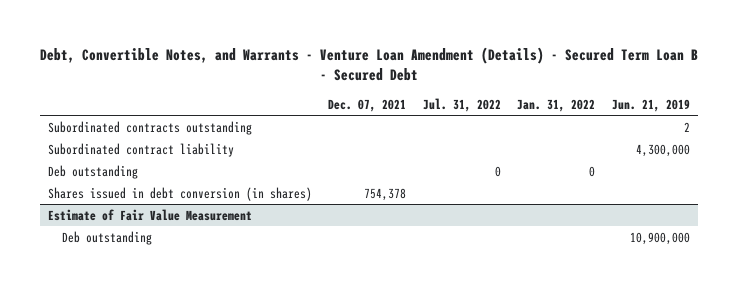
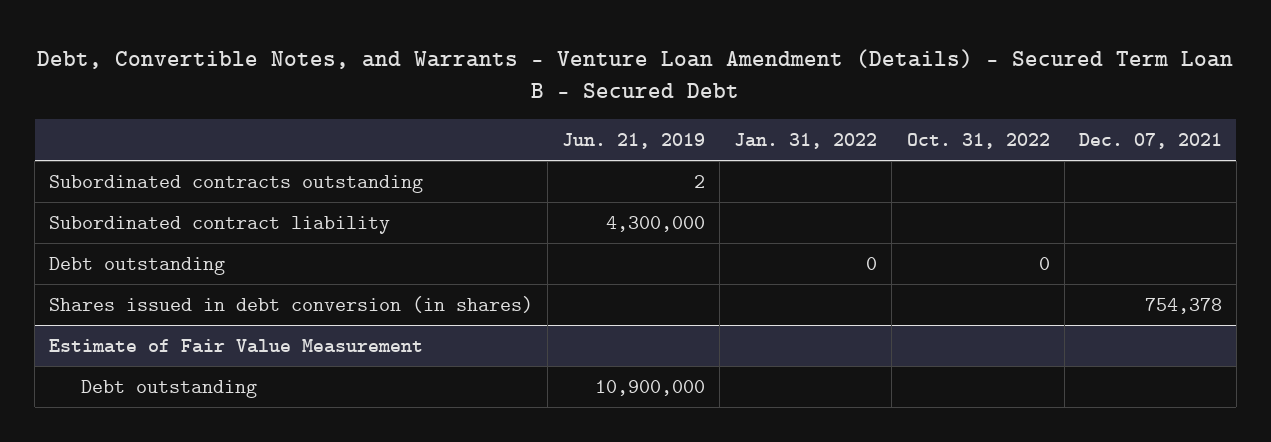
[422,97,501,112] Jul. 31, 2022 -> none
none -> [906,132,1050,149] Oct. 31, 2022
[48,164,139,179] Deb outstanding -> [49,256,226,275] Debt outstanding
[61,230,152,245] Deb outstanding -> [81,379,258,398] Debt outstanding

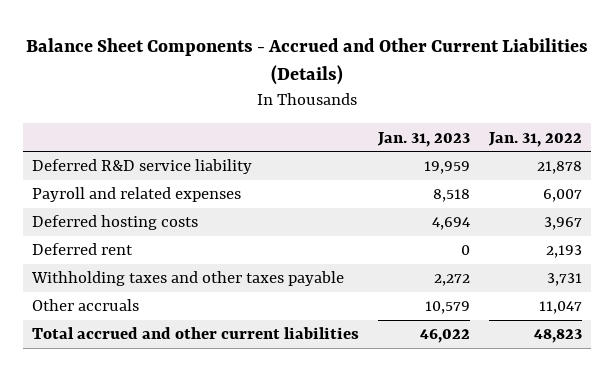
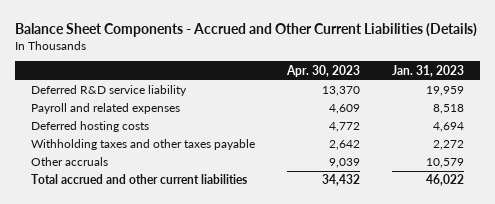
[487,131,582,147] Jan. 31, 2022 -> none
none -> [286,64,361,77] Apr. 30, 2023
[32,243,134,256] Deferred rent -> none

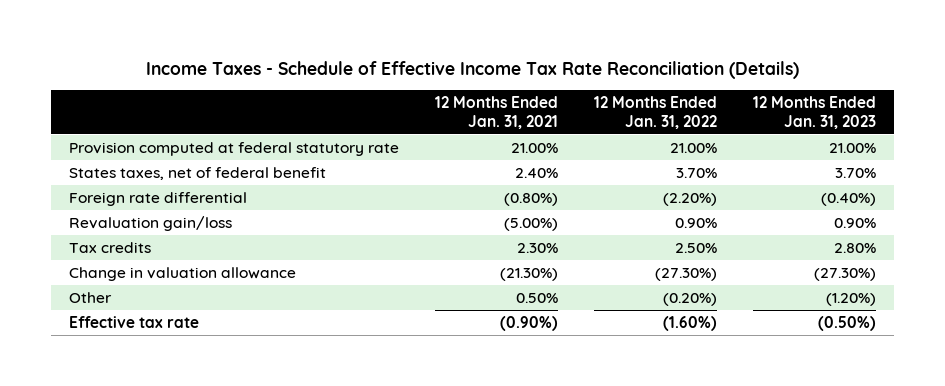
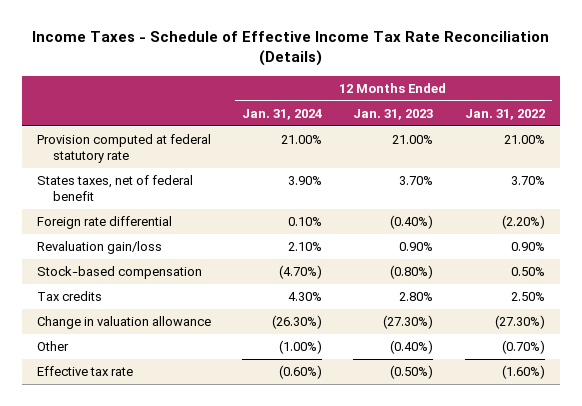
[435,96,559,129] 12 Months Ended Jan. 31, 2021 -> none
none -> [242,108,323,120] Jan. 31, 2024
none -> [37,266,203,280] Stock-based compensation
[663,293,718,307] (0.20%) -> [501,340,545,355] (0.70%)
[825,293,876,307] (1.20%) -> [390,340,434,355] (0.40%)

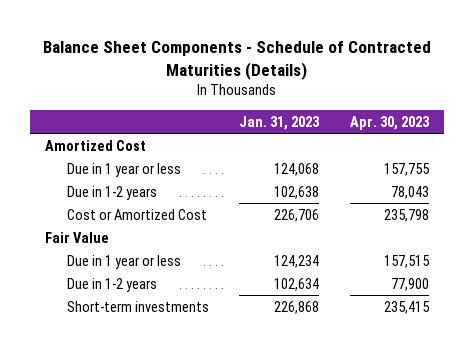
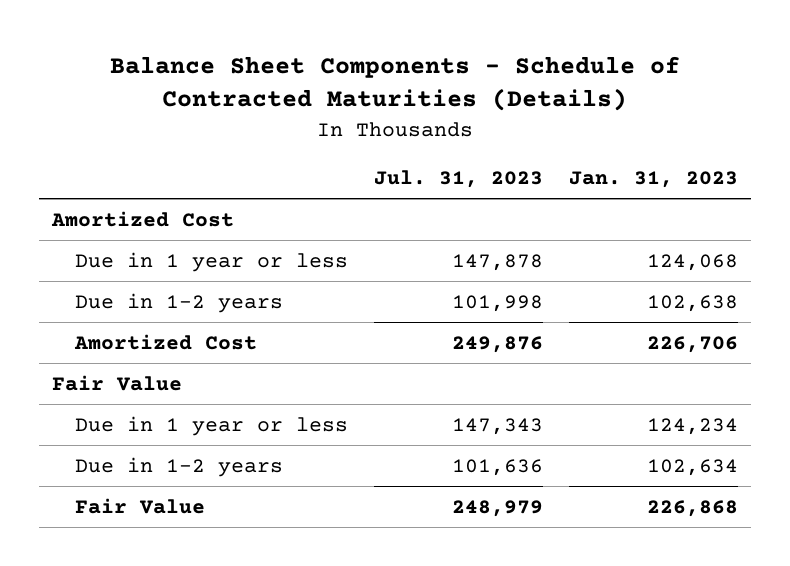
[349,115,430,130] Apr. 30, 2023 -> none
none -> [373,170,543,189] Jul. 31, 2023
[66,208,207,220] Cost or Amortized Cost -> [73,333,257,350] Amortized Cost
[66,300,209,312] Short-term investments -> [74,497,205,514] Fair Value

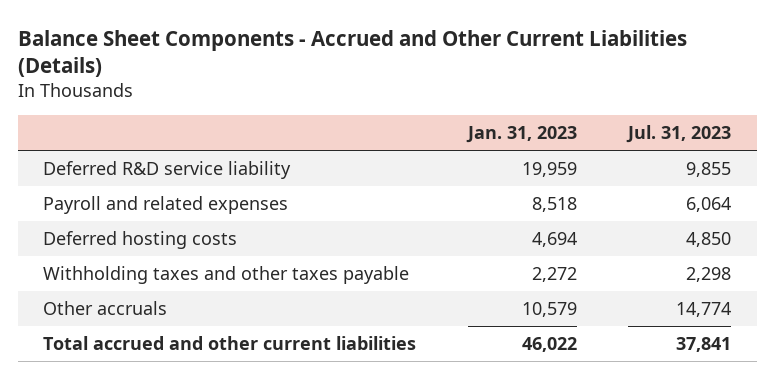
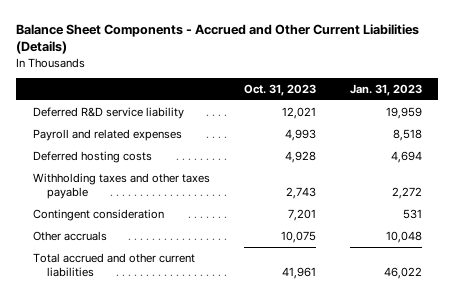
[626,125,732,144] Jul. 31, 2023 -> none
none -> [243,84,316,97] Oct. 31, 2023
none -> [32,208,164,221] Contingent consideration
[521,301,577,317] 10,579 -> [385,230,422,243] 10,048

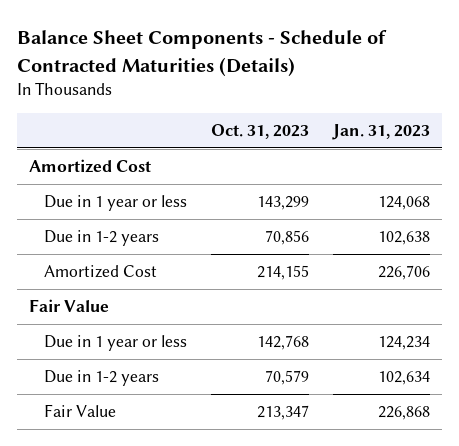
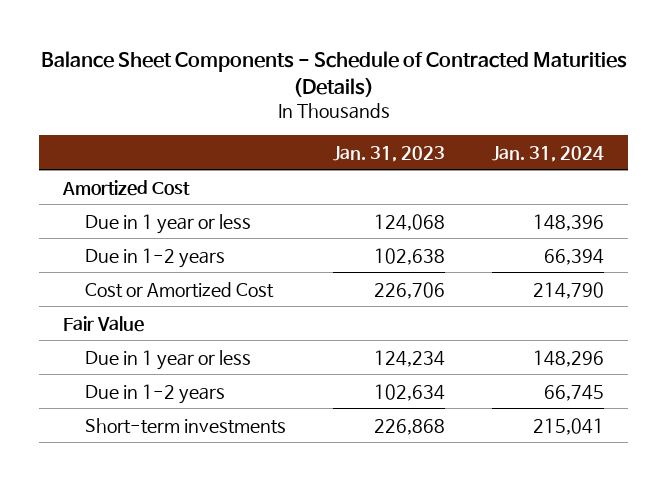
[211,124,310,140] Oct. 31, 2023 -> none
none -> [492,145,605,162] Jan. 31, 2024
[44,265,158,279] Amortized Cost -> [84,281,274,298] Cost or Amortized Cost
[44,404,117,418] Fair Value -> [84,417,286,434] Short-term investments

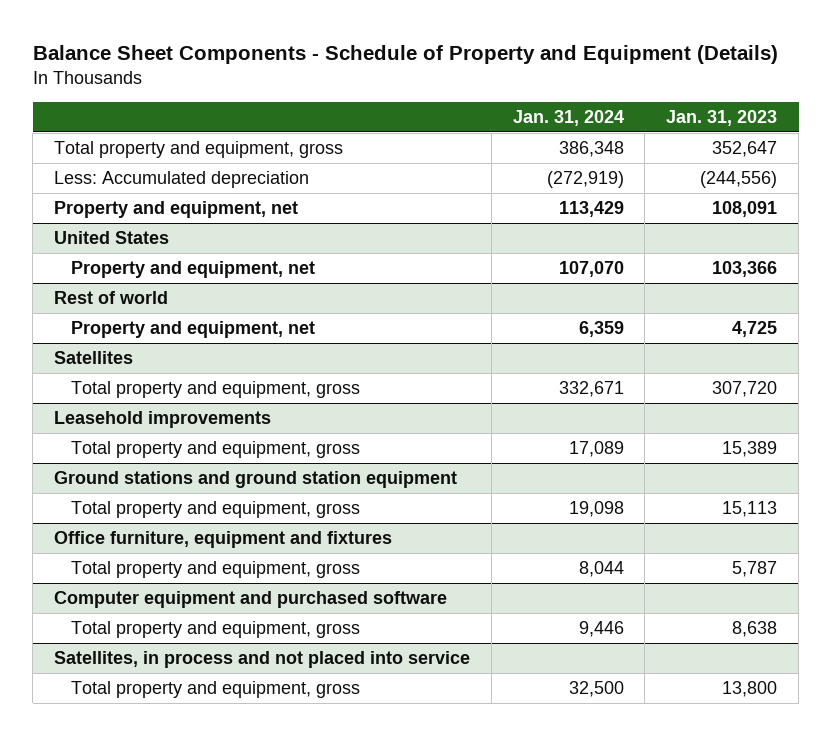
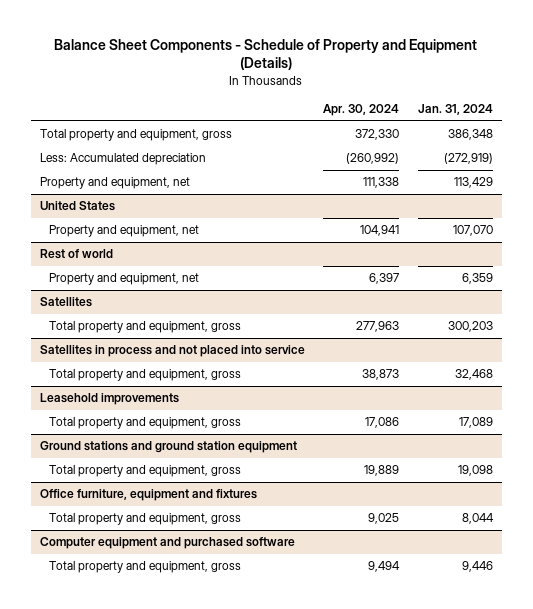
[666,110,778,127] Jan. 31, 2023 -> none
none -> [323,104,400,117] Apr. 30, 2024
[558,381,624,398] 332,671 -> [447,321,493,333] 300,203
none -> [40,345,306,358] Satellites in process and not placed into service
none -> [49,369,242,382] Total property and equipment, gross
[53,651,470,669] Satellites, in process and not placed into service -> none
[71,681,361,699] Total property and equipment, gross -> none

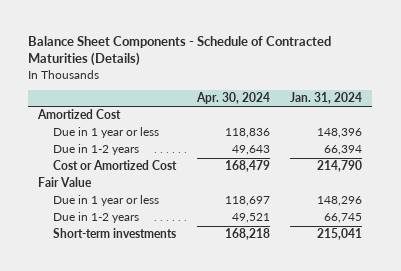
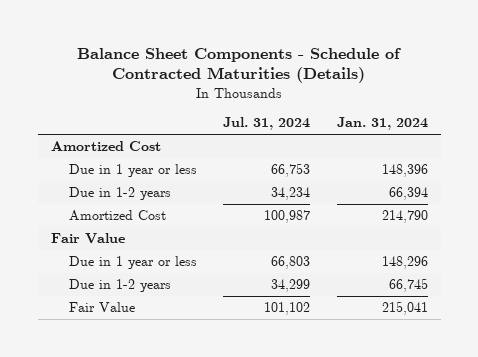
[195,92,270,105] Apr. 30, 2024 -> none
none -> [223,117,311,131] Jul. 31, 2024
[53,160,178,171] Cost or Amortized Cost -> [69,210,167,222] Amortized Cost
[53,228,177,239] Short-term investments -> [69,302,136,313] Fair Value

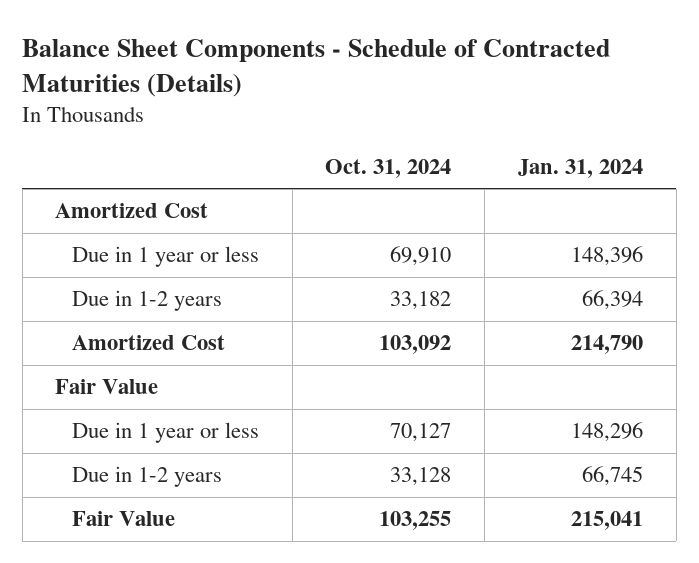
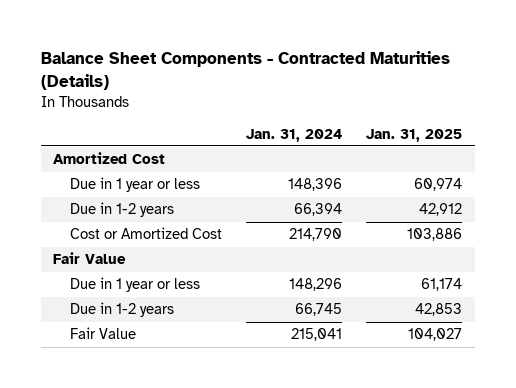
[22,38,611,97] Balance Sheet Components - Schedule of Contracted Maturities (Details) -> [41,50,451,90] Balance Sheet Components - Contracted Maturities (Details)
[325,158,452,178] Oct. 31, 2024 -> none
none -> [366,128,463,142] Jan. 31, 2025
[71,335,225,351] Amortized Cost -> [70,227,223,240] Cost or Amortized Cost

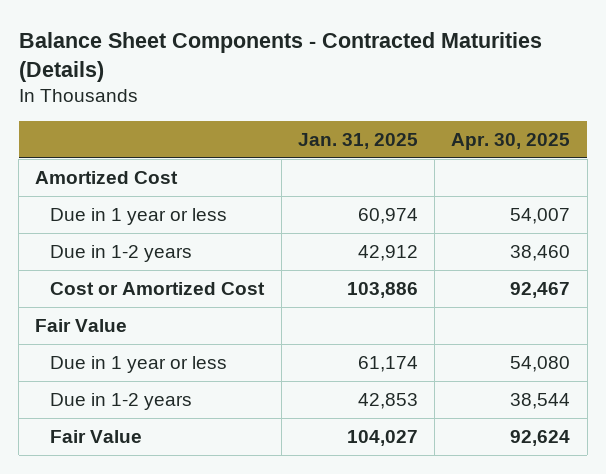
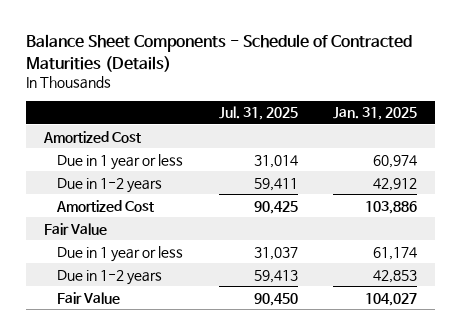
[18,31,542,82] Balance Sheet Components - Contracted Maturities (Details) -> [26,34,413,72] Balance Sheet Components - Schedule of Contracted Maturities (Details)
[451,132,571,150] Apr. 30, 2025 -> none
none -> [218,106,298,121] Jul. 31, 2025
[50,281,266,295] Cost or Amortized Cost -> [56,199,155,212] Amortized Cost

